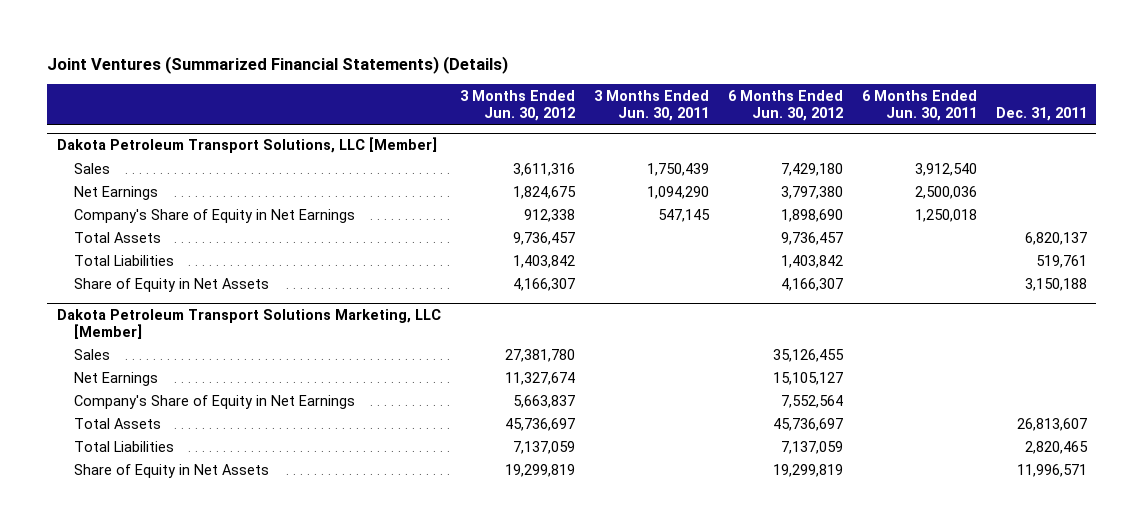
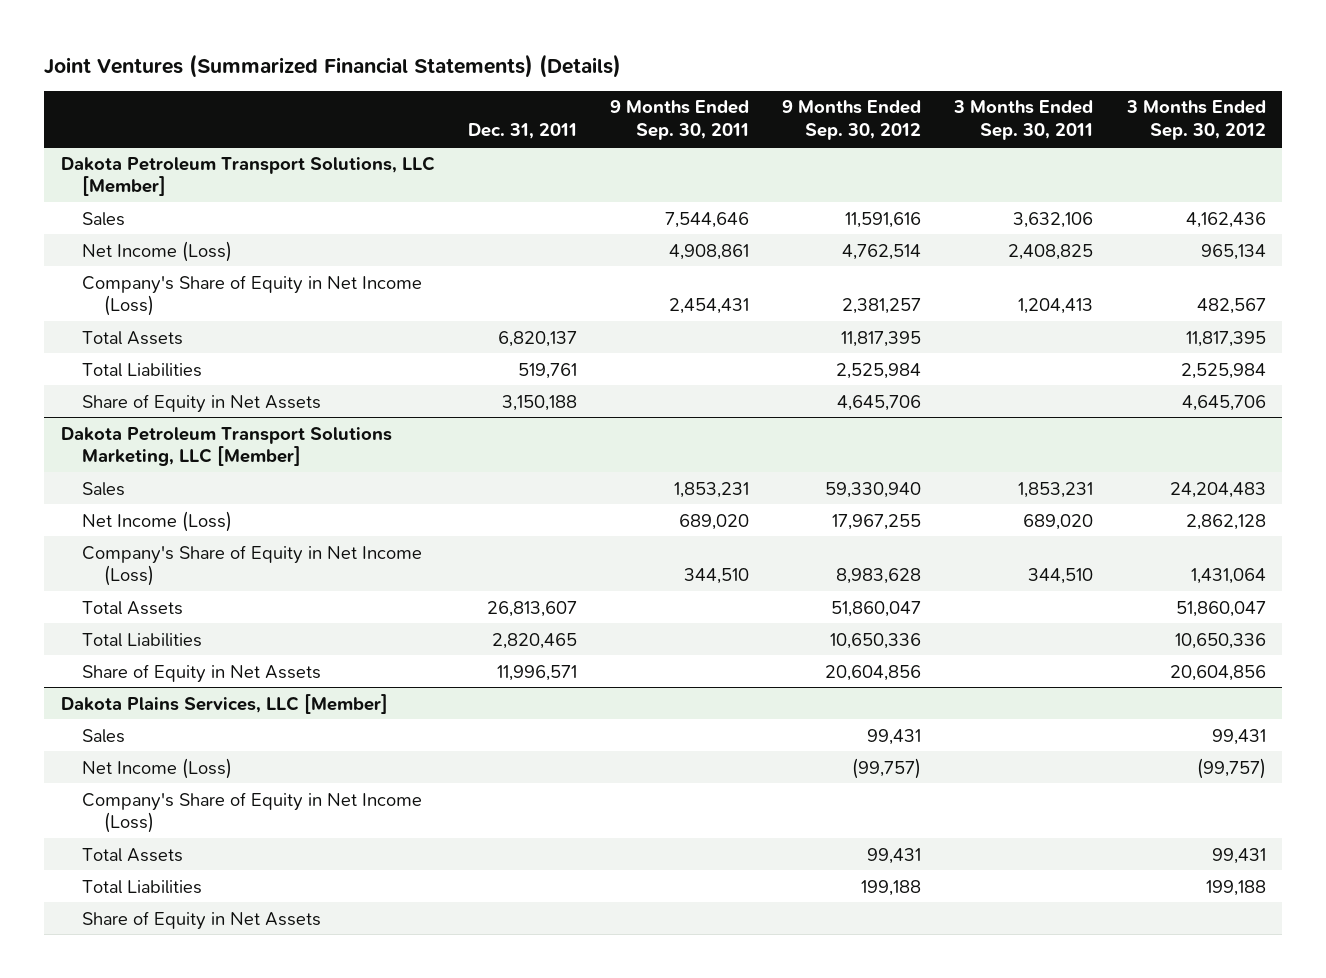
[459,89,575,121] 3 Months Ended Jun. 30, 2012 -> none
[593,89,709,121] 3 Months Ended Jun. 30, 2011 -> none
[727,89,843,121] 6 Months Ended Jun. 30, 2012 -> none
[861,89,977,121] 6 Months Ended Jun. 30, 2011 -> none
none -> [609,100,749,141] 9 Months Ended Sep. 30, 2011
none -> [782,100,922,141] 9 Months Ended Sep. 30, 2012
none -> [953,100,1094,141] 3 Months Ended Sep. 30, 2011
none -> [1125,100,1266,141] 3 Months Ended Sep. 30, 2012
[73,185,158,200] Net Earnings -> [82,240,233,262] Net Income (Loss)
[73,208,355,223] Company's Share of Equity in Net Earnings -> [82,274,423,317] Company's Share of Equity in Net Income (Loss)
[73,371,158,386] Net Earnings -> [82,510,233,532] Net Income (Loss)
[73,394,355,409] Company's Share of Equity in Net Earnings -> [82,544,423,587] Company's Share of Equity in Net Income (Loss)
none -> [60,693,388,714] Dakota Plains Services, LLC [Member]
none -> [82,728,126,743] Sales
none -> [82,757,233,779] Net Income (Loss)
none -> [82,791,423,834] Company's Share of Equity in Net Income (Loss)
none -> [82,847,184,862] Total Assets
none -> [82,879,203,894] Total Liabilities
none -> [82,910,322,930] Share of Equity in Net Assets

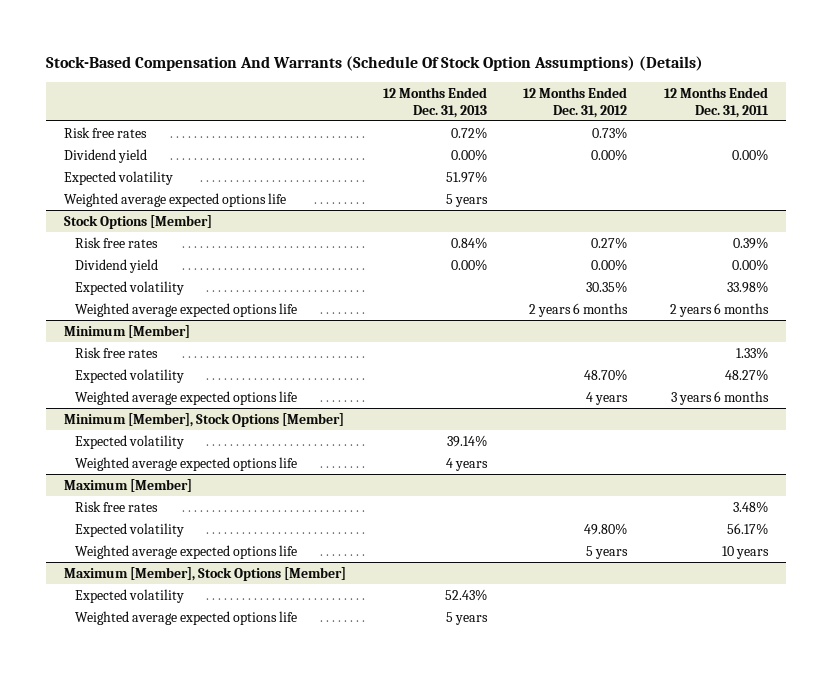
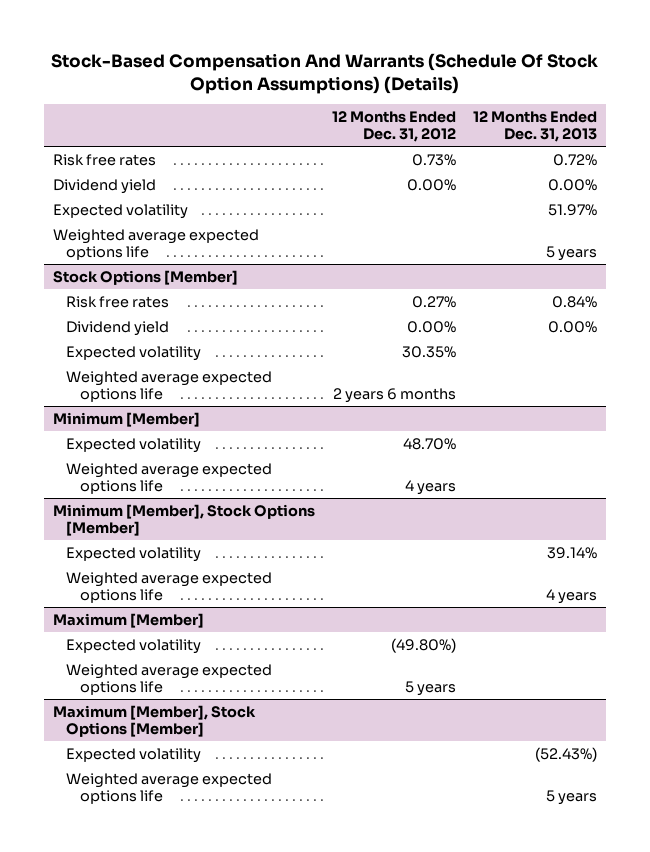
[663,86,769,118] 12 Months Ended Dec. 31, 2011 -> none
[75,346,159,358] Risk free rates -> none
[75,500,159,512] Risk free rates -> none
[584,522,628,535] 49.80% -> [391,637,457,653] (49.80%)
[444,588,487,601] 52.43% -> [535,746,598,762] (52.43%)

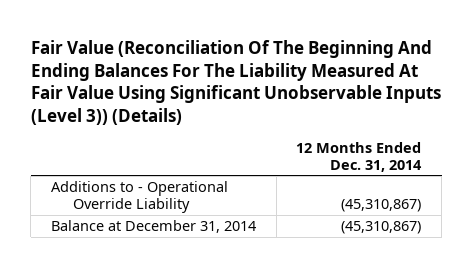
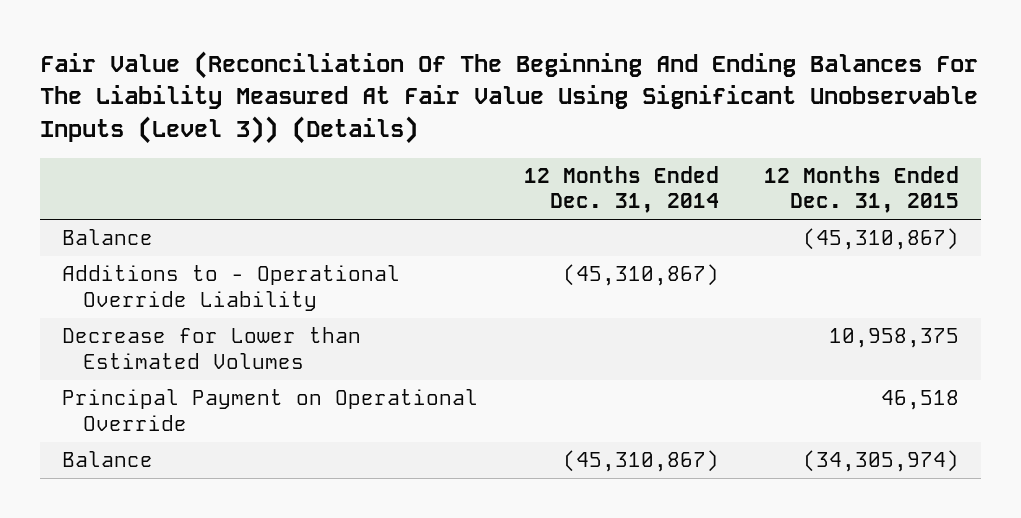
none -> [763,165,959,214] 12 Months Ended Dec. 31, 2015
none -> [62,229,154,246] Balance
none -> [62,327,362,369] Decrease for Lower than Estimated Volumes
none -> [62,389,479,431] Principal Payment on Operational Override
[51,220,257,234] Balance at December 31, 2014 -> [62,451,154,468] Balance

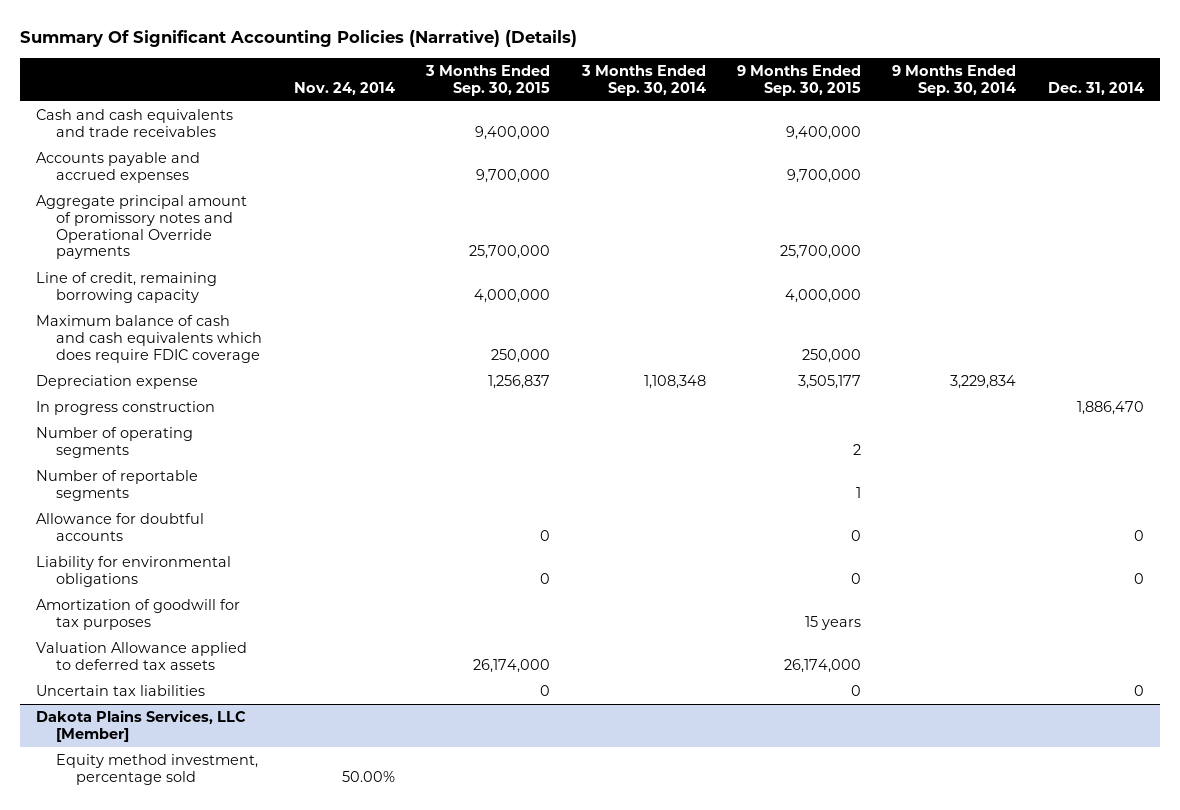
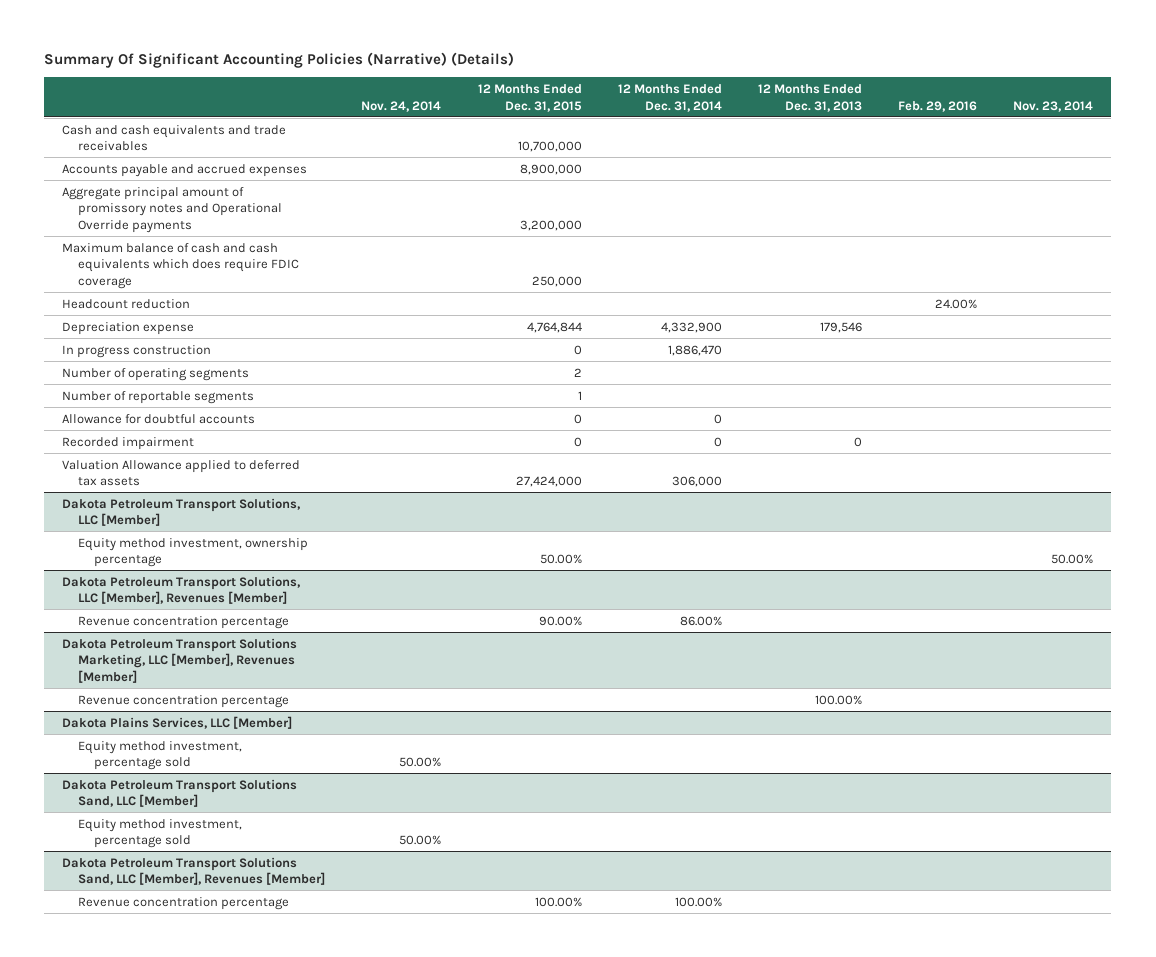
[425,64,551,96] 3 Months Ended Sep. 30, 2015 -> none
[580,64,706,96] 3 Months Ended Sep. 30, 2014 -> none
[736,64,861,96] 9 Months Ended Sep. 30, 2015 -> none
[892,64,1017,96] 9 Months Ended Sep. 30, 2014 -> none
[1047,81,1144,95] Dec. 31, 2014 -> none
none -> [477,83,582,112] 12 Months Ended Dec. 31, 2015
none -> [617,83,722,112] 12 Months Ended Dec. 31, 2014
none -> [758,83,863,112] 12 Months Ended Dec. 31, 2013
none -> [898,100,978,112] Feb. 29, 2016
none -> [1013,100,1094,112] Nov. 23, 2014
[36,272,218,304] Line of credit, remaining borrowing capacity -> none
none -> [62,298,191,309] Headcount reduction
[36,556,232,588] Liability for environmental obligations -> none
[36,599,241,631] Amortization of goodwill for tax purposes -> none
none -> [62,436,195,450] Recorded impairment
[36,685,206,697] Uncertain tax liabilities -> none
none -> [62,497,301,527] Dakota Petroleum Transport Solutions, LLC [Member]
none -> [78,537,309,568] Equity method investment, ownership percentage
none -> [62,575,301,605] Dakota Petroleum Transport Solutions, LLC [Member], Revenues [Member]
none -> [78,615,290,629] Revenue concentration percentage
none -> [62,637,298,683] Dakota Petroleum Transport Solutions Marketing, LLC [Member], Revenues [Member]
none -> [78,694,290,708] Revenue concentration percentage
none -> [62,778,298,808] Dakota Petroleum Transport Solutions Sand, LLC [Member]
none -> [78,818,243,849] Equity method investment, percentage sold
none -> [62,856,326,886] Dakota Petroleum Transport Solutions Sand, LLC [Member], Revenues [Member]
none -> [78,896,290,910] Revenue concentration percentage

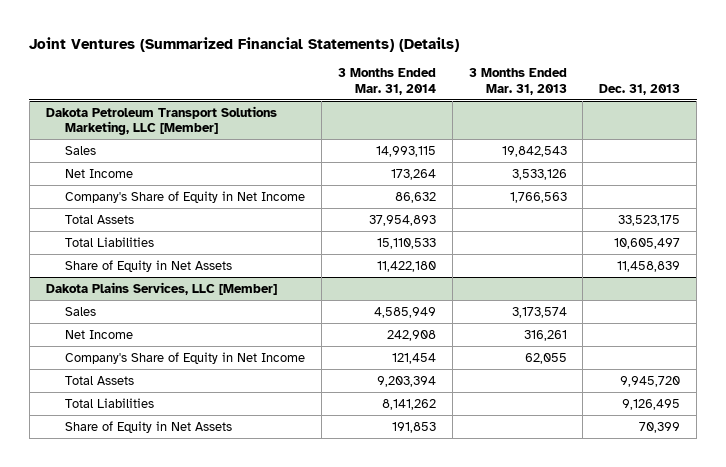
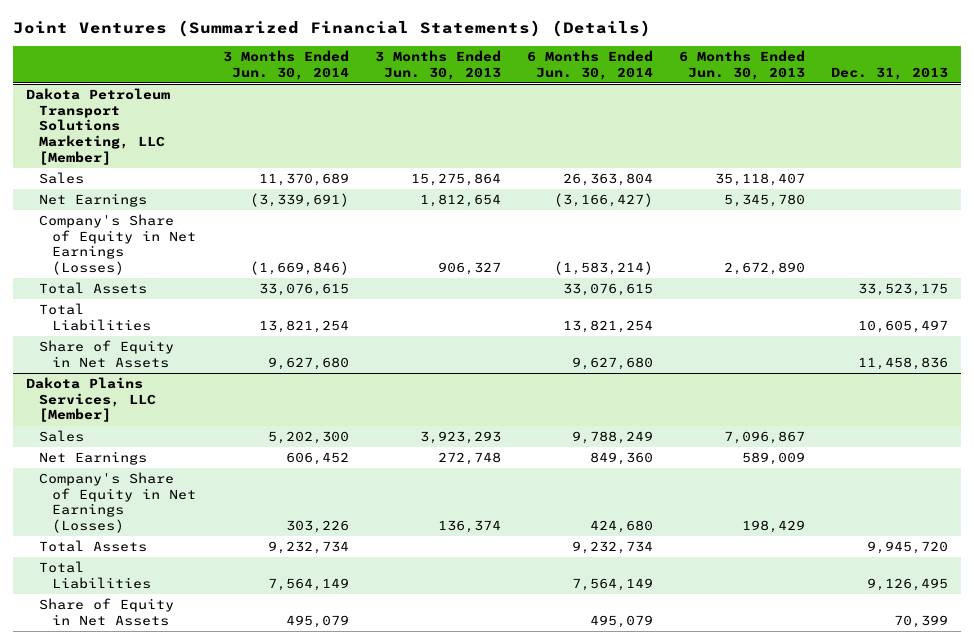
[338,67,437,95] 3 Months Ended Mar. 31, 2014 -> none
[468,67,567,95] 3 Months Ended Mar. 31, 2013 -> none
none -> [222,49,349,80] 3 Months Ended Jun. 30, 2014
none -> [374,49,501,80] 3 Months Ended Jun. 30, 2013
none -> [526,49,653,80] 6 Months Ended Jun. 30, 2014
none -> [679,49,806,80] 6 Months Ended Jun. 30, 2013
[65,168,134,178] Net Income -> [39,193,148,208] Net Earnings
[65,190,306,203] Company's Share of Equity in Net Income -> [39,214,197,276] Company's Share of Equity in Net Earnings (Losses)
[617,260,681,272] 11,458,839 -> [858,356,949,370] 11,458,836
[65,329,134,339] Net Income -> [39,451,148,466] Net Earnings
[65,351,306,364] Company's Share of Equity in Net Income -> [39,472,197,534] Company's Share of Equity in Net Earnings (Losses)

